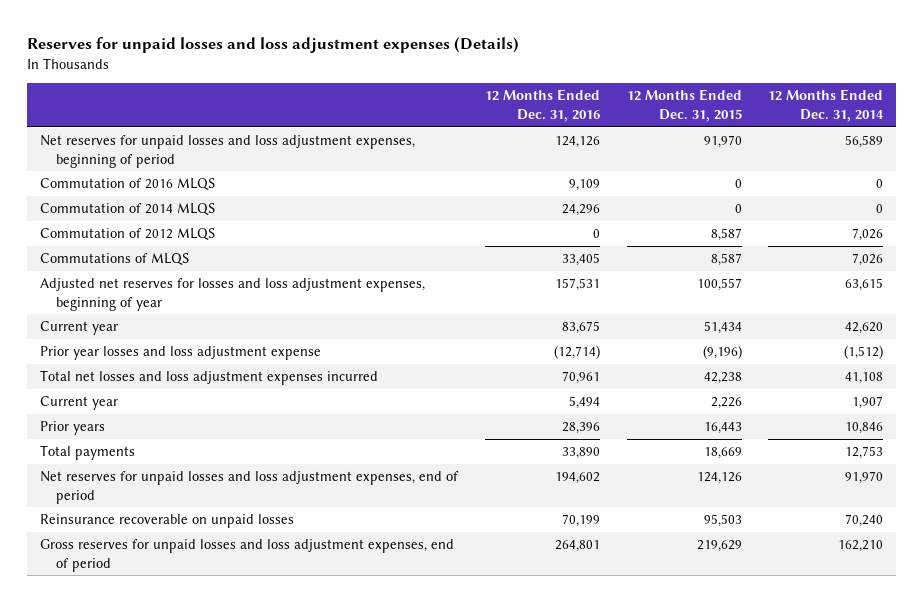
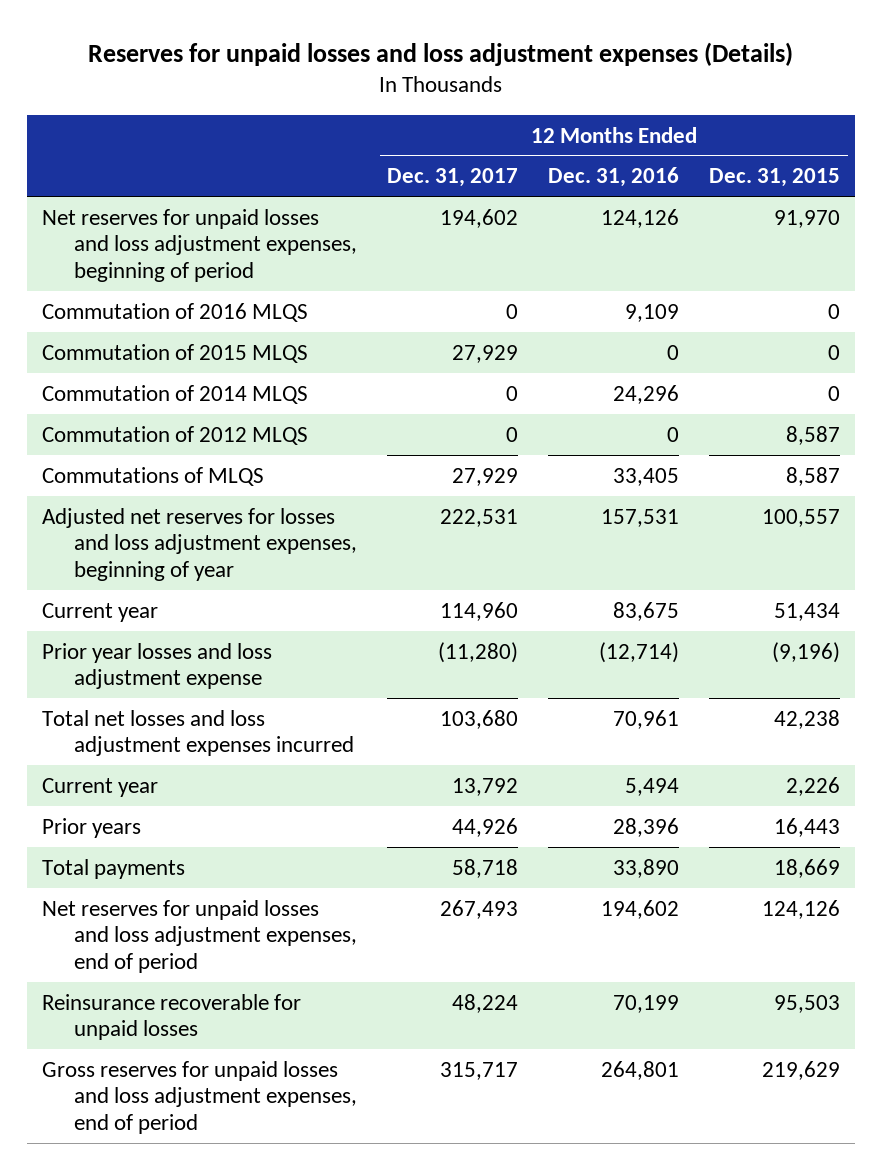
[768,89,885,122] 12 Months Ended Dec. 31, 2014 -> none
none -> [387,168,519,188] Dec. 31, 2017
none -> [41,343,308,363] Commutation of 2015 MLQS
[40,514,295,529] Reinsurance recoverable on unpaid losses -> [41,993,301,1041] Reinsurance recoverable for unpaid losses

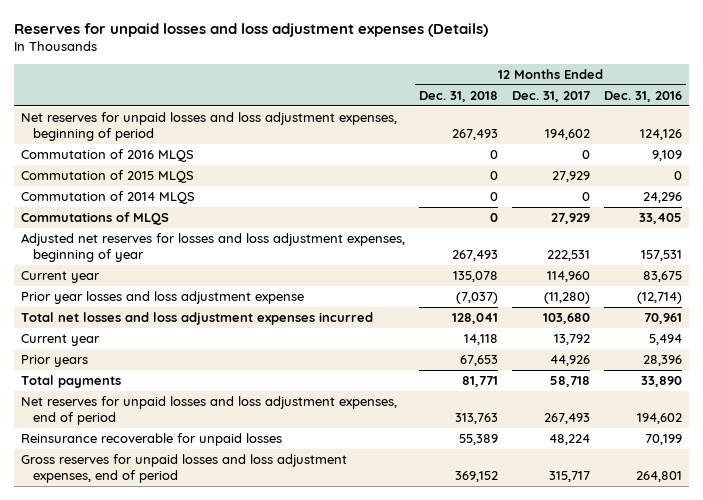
[709,168,841,188] Dec. 31, 2015 -> none
none -> [418,90,498,102] Dec. 31, 2018
[41,425,308,445] Commutation of 2012 MLQS -> none

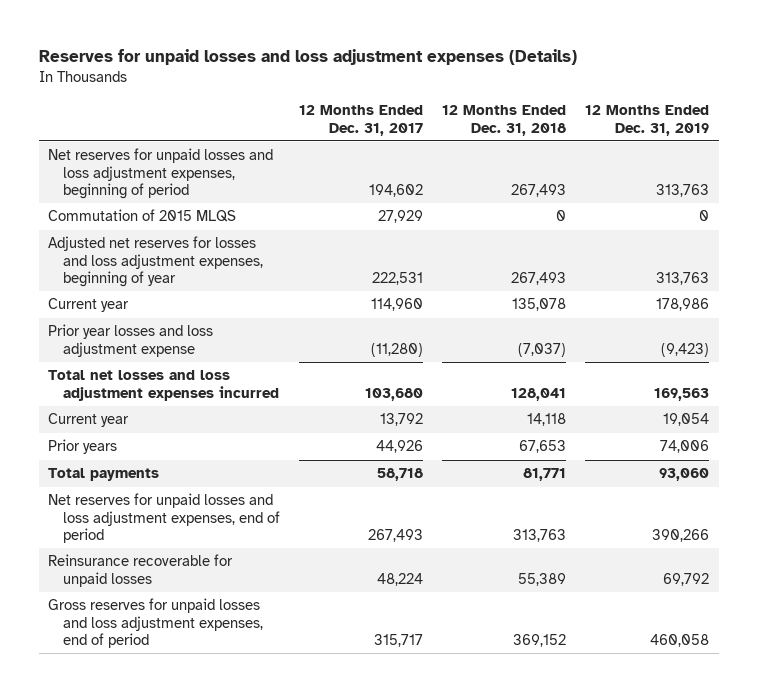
[604,90,683,102] Dec. 31, 2016 -> none
none -> [585,105,710,136] 12 Months Ended Dec. 31, 2019
[20,148,194,162] Commutation of 2016 MLQS -> none
[20,190,195,204] Commutation of 2014 MLQS -> none
[20,211,169,225] Commutations of MLQS -> none

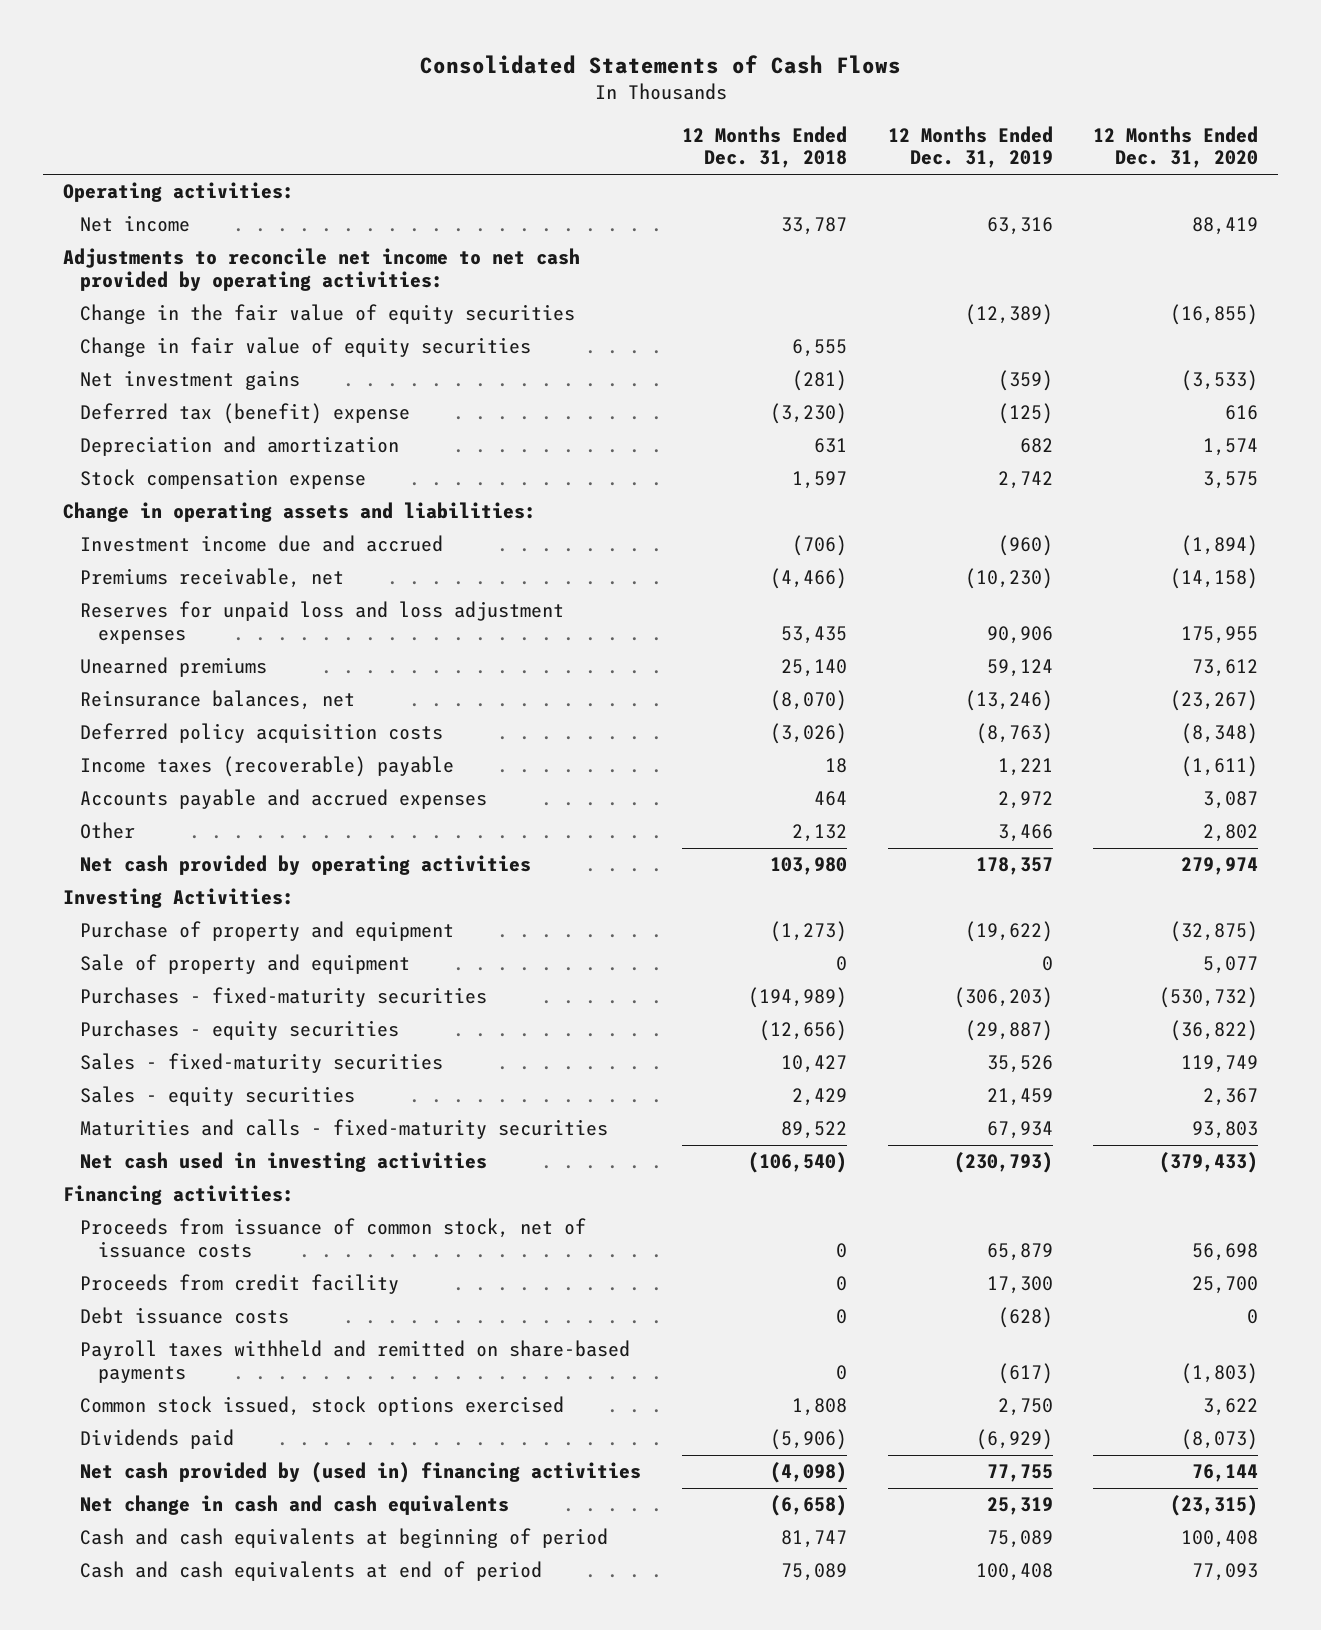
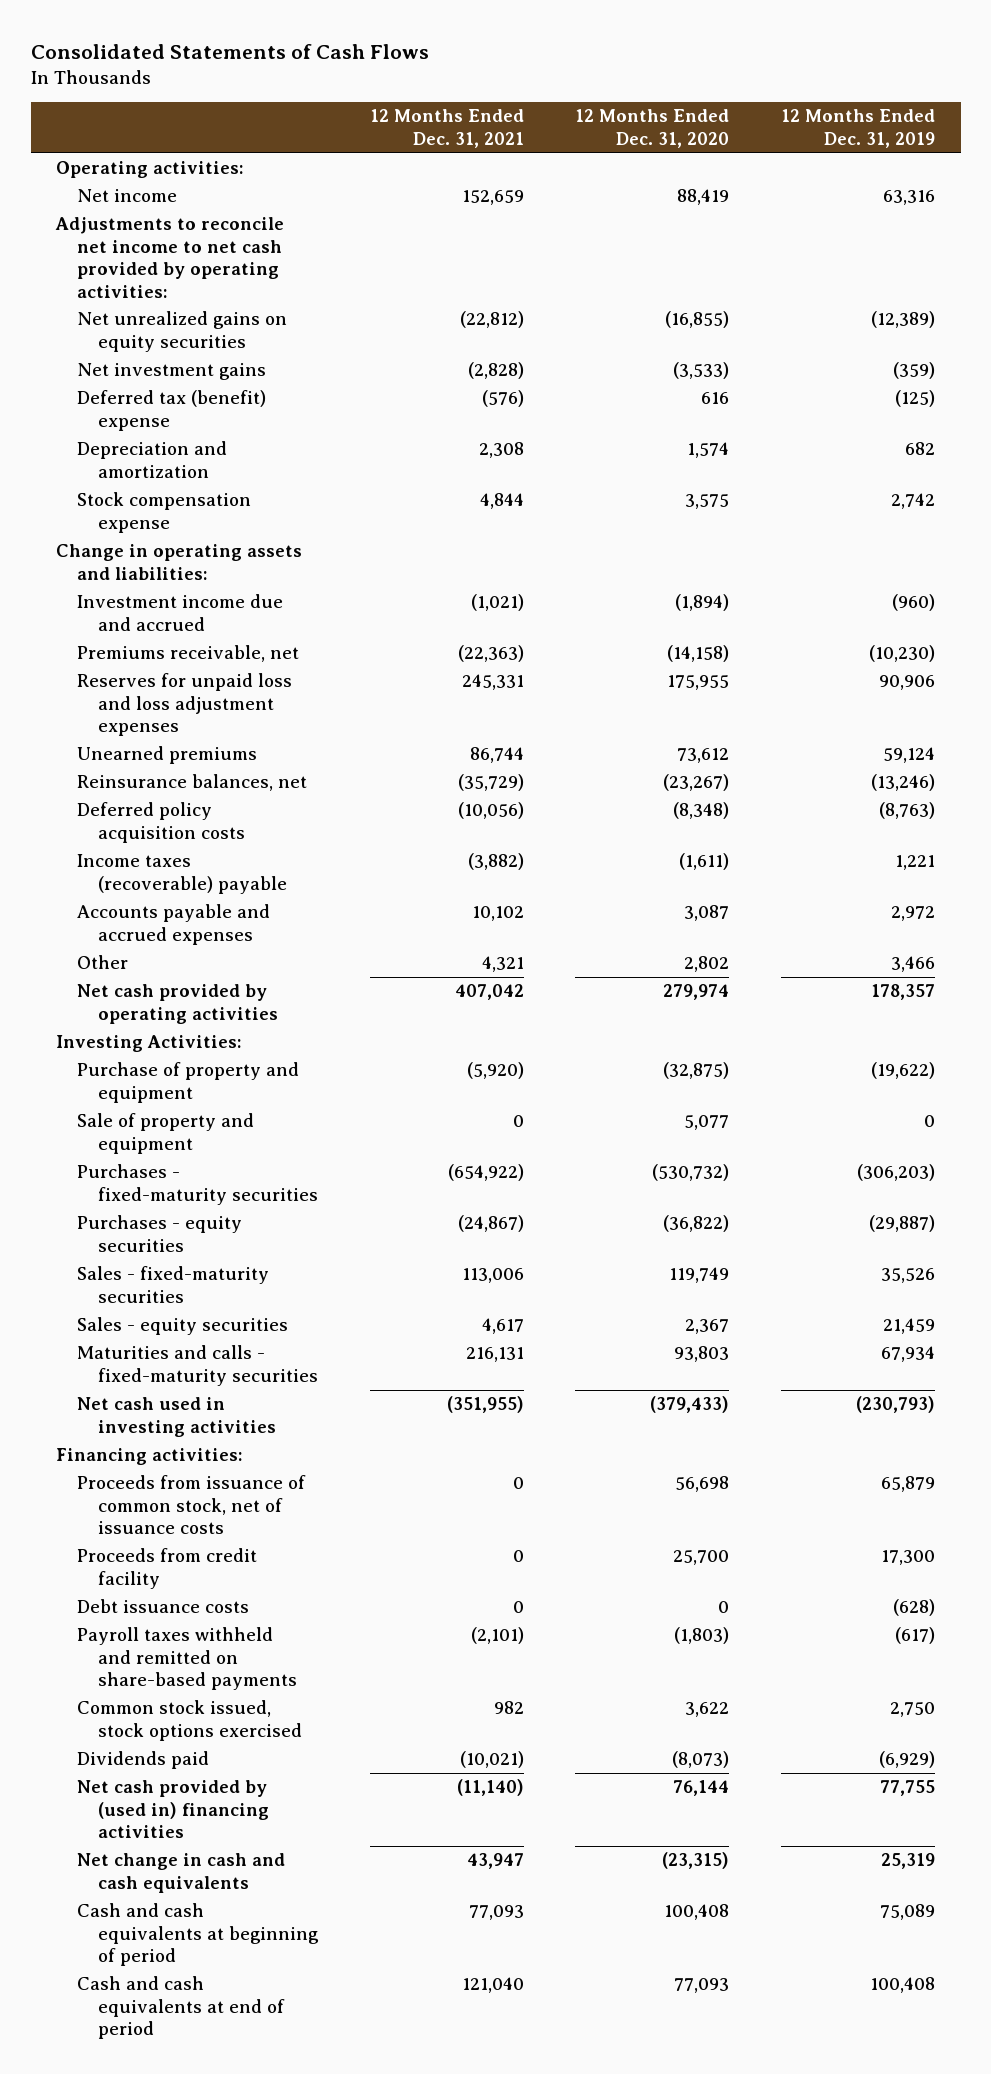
[682,125,848,169] 12 Months Ended Dec. 31, 2018 -> none
none -> [369,109,524,148] 12 Months Ended Dec. 31, 2021
[80,337,532,358] Change in fair value of equity securities -> none
[80,304,576,325] Change in the fair value of equity securities -> [77,311,288,352] Net unrealized gains on equity securities

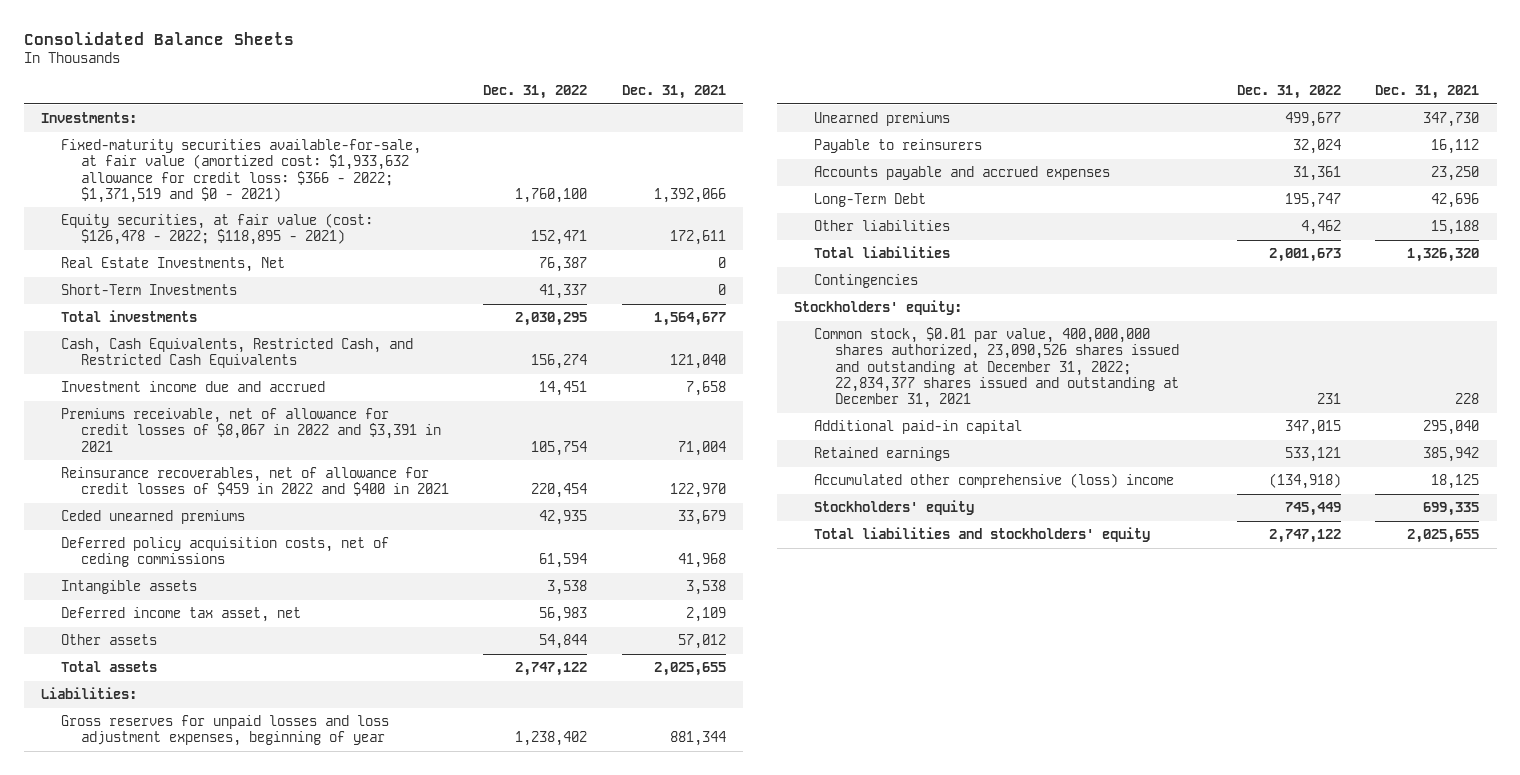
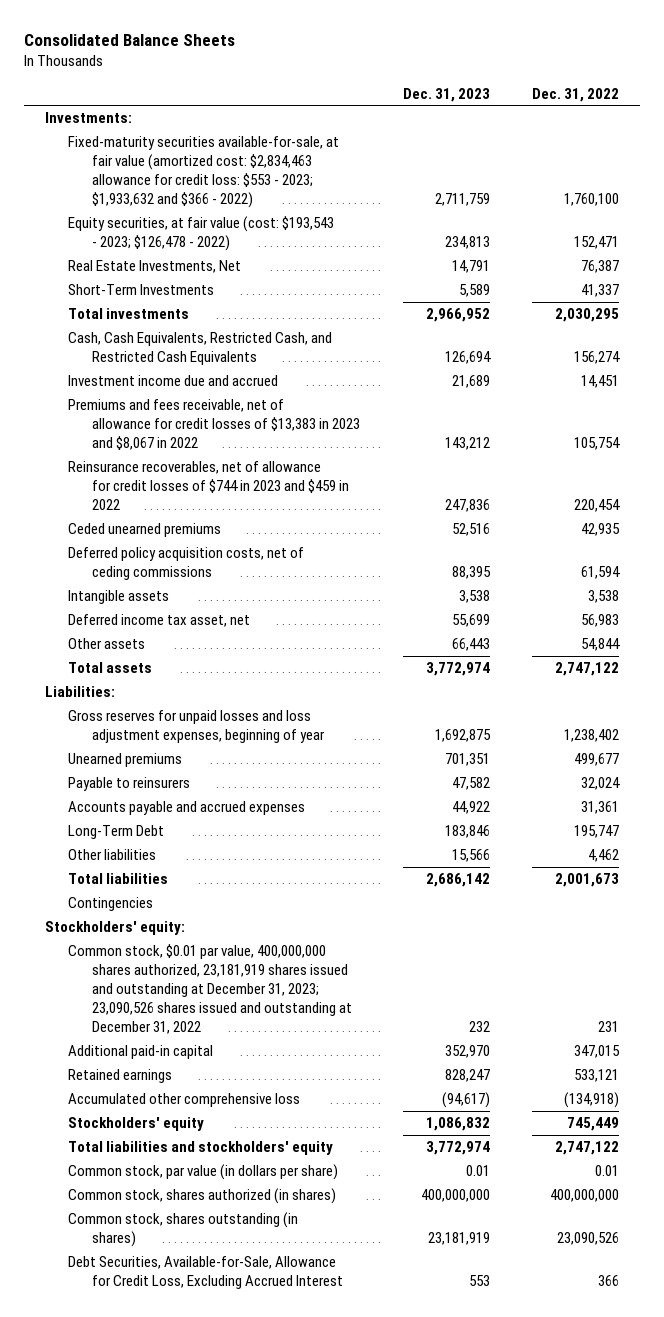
[621,85,726,100] Dec. 31, 2021 -> none
none -> [402,87,490,102] Dec. 31, 2023
[60,139,421,203] Fixed-maturity securities available-for-sale, at fair value (amortized cost: $1,933,632 allowance for credit loss: $366 - 2022; $1,371,519 and $0 - 2021) -> [68,136,340,209] Fixed-maturity securities available-for-sale, at fair value (amortized cost: $2,834,463 allowance for credit loss: $553 - 2023; $1,933,632 and $366 - 2022)
[60,213,373,246] Equity securities, at fair value (cost: $126,478 - 2022; $118,895 - 2021) -> [68,216,335,252] Equity securities, at fair value (cost: $193,543 - 2023; $126,478 - 2022)
[60,408,441,452] Premiums receivable, net of allowance for credit losses of $8,067 in 2022 and $3,391 in 2021 -> [68,399,360,451] Premiums and fees receivable, net of allowance for credit losses of $13,383 in 2023 and $8,067 in 2022
[60,467,449,497] Reinsurance recoverables, net of allowance for credit losses of $459 in 2022 and $400 in 2021 -> [68,461,349,511] Reinsurance recoverables, net of allowance for credit losses of $744 in 2023 and $459 in 2022
[814,327,1179,408] Common stock, $0.01 par value, 400,000,000 shares authorized, 23,090,526 shares issued and outstanding at December 31, 2022; 22,834,377 shares issued and outstanding at December 31, 2021 -> [68,944,352,1035] Common stock, $0.01 par value, 400,000,000 shares authorized, 23,181,919 shares issued and outstanding at December 31, 2023; 23,090,526 shares issued and outstanding at December 31, 2022
[814,473,1175,489] Accumulated other comprehensive (loss) income -> [68,1093,301,1108] Accumulated other comprehensive loss
none -> [68,1164,339,1181] Common stock, par value (in dollars per share)
none -> [68,1188,337,1205] Common stock, shares authorized (in shares)
none -> [68,1212,299,1248] Common stock, shares outstanding (in shares)
none -> [68,1256,343,1290] Debt Securities, Available-for-Sale, Allowance for Credit Loss, Excluding Accrued Interest

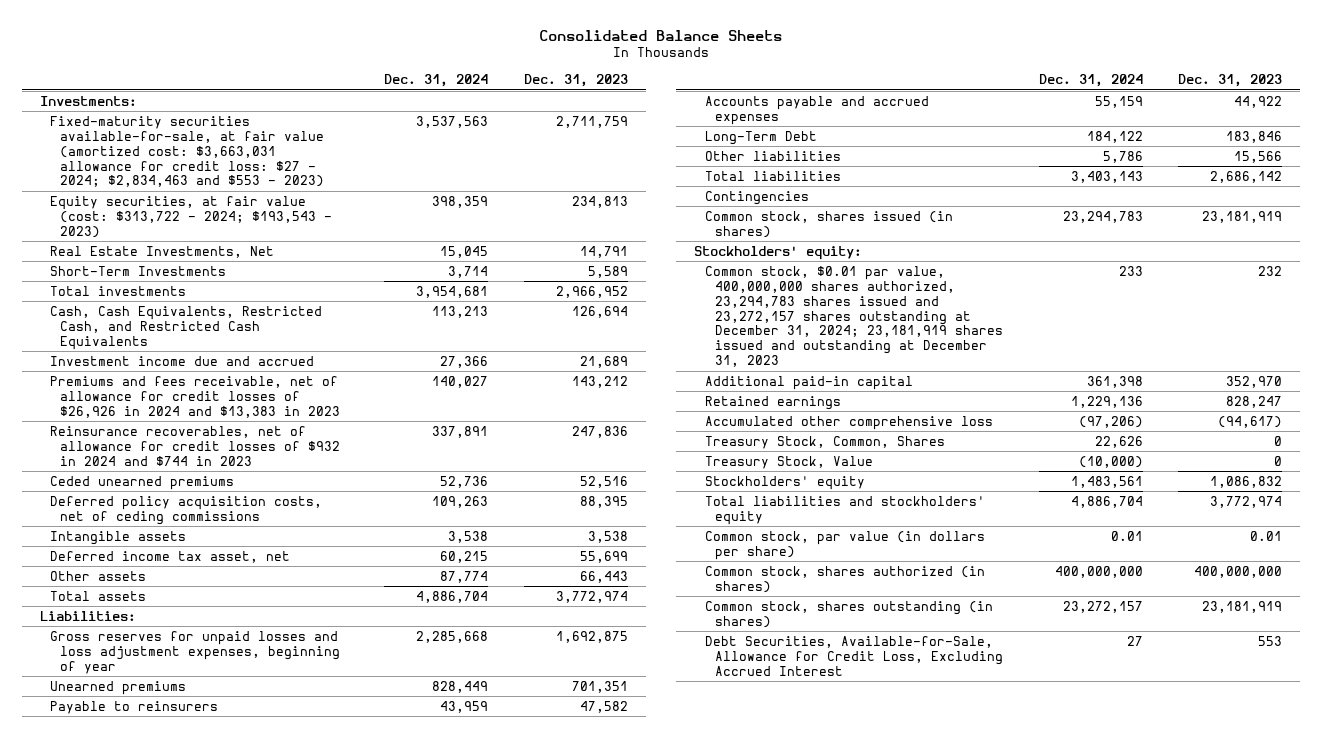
[532,87,620,102] Dec. 31, 2022 -> none
none -> [383,74,488,88] Dec. 31, 2024
[68,136,340,209] Fixed-maturity securities available-for-sale, at fair value (amortized cost: $2,834,463 allowance for credit loss: $553 - 2023; $1,933,632 and $366 - 2022) -> [49,115,325,188] Fixed-maturity securities available-for-sale, at fair value (amortized cost: $3,663,031 allowance for credit loss: $27 - 2024; $2,834,463 and $553 - 2023)
[68,216,335,252] Equity securities, at fair value (cost: $193,543 - 2023; $126,478 - 2022) -> [49,195,333,238] Equity securities, at fair value (cost: $313,722 - 2024; $193,543 - 2023)
[68,399,360,451] Premiums and fees receivable, net of allowance for credit losses of $13,383 in 2023 and $8,067 in 2022 -> [49,375,341,418] Premiums and fees receivable, net of allowance for credit losses of $26,926 in 2024 and $13,383 in 2023
[68,461,349,511] Reinsurance recoverables, net of allowance for credit losses of $744 in 2023 and $459 in 2022 -> [49,425,341,466] Reinsurance recoverables, net of allowance for credit losses of $932 in 2024 and $744 in 2023
none -> [704,210,953,238] Common stock, shares issued (in shares)
[68,944,352,1035] Common stock, $0.01 par value, 400,000,000 shares authorized, 23,181,919 shares issued and outstanding at December 31, 2023; 23,090,526 shares issued and outstanding at December 31, 2022 -> [704,265,1003,368] Common stock, $0.01 par value, 400,000,000 shares authorized, 23,294,783 shares issued and 23,272,157 shares outstanding at December 31, 2024; 23,181,919 shares issued and outstanding at December 31, 2023
none -> [704,435,945,449] Treasury Stock, Common, Shares
none -> [704,455,873,469] Treasury Stock, Value

